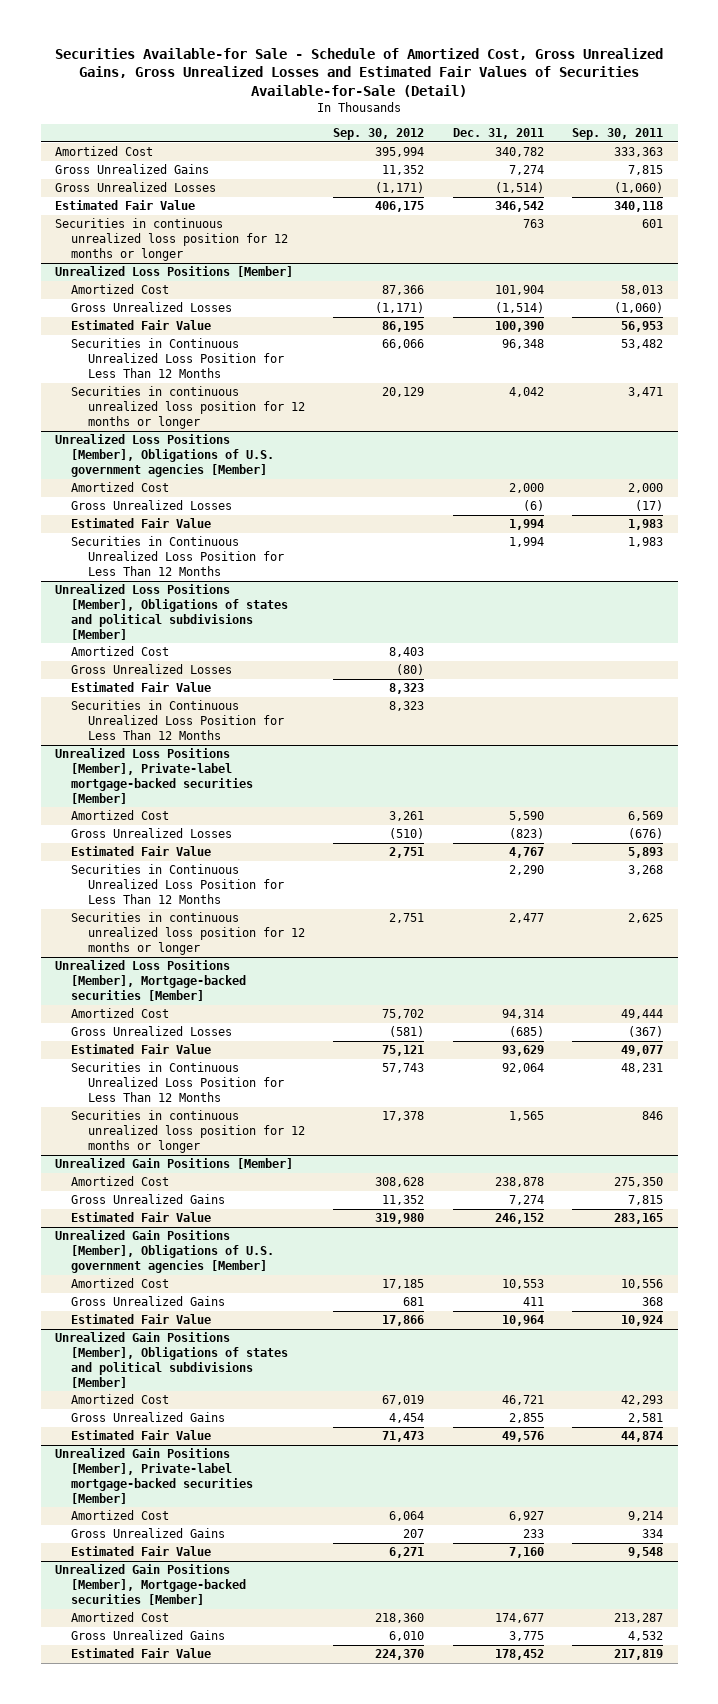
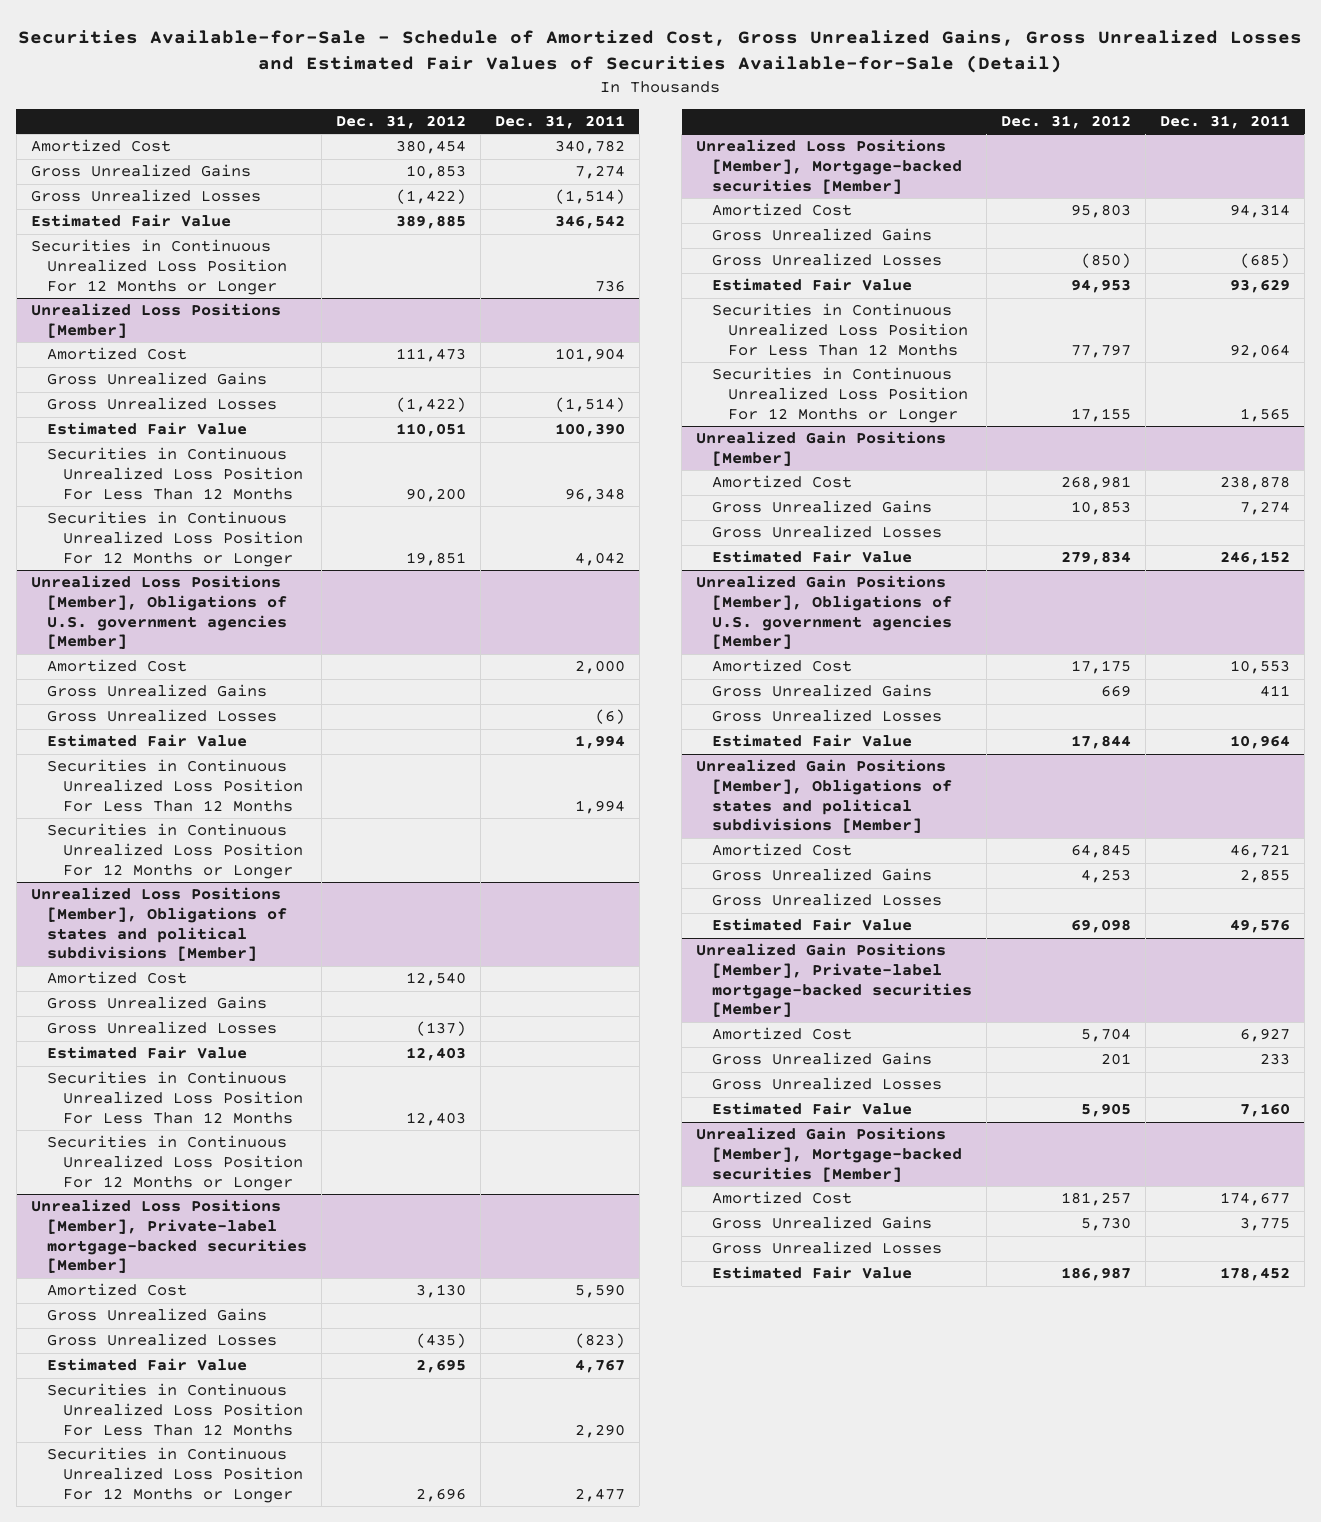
[55,47,664,97] Securities Available-for Sale - Schedule of Amortized Cost, Gross Unrealized Gains, Gross Unrealized Losses and Estimated Fair Values of Securities Available-for-Sale (Detail) -> [18,29,1303,73] Securities Available-for-Sale - Schedule of Amortized Cost, Gross Unrealized Gains, Gross Unrealized Losses and Estimated Fair Values of Securities Available-for-Sale (Detail)
[333,128,425,141] Sep. 30, 2012 -> none
[572,128,664,141] Sep. 30, 2011 -> none
none -> [335,114,466,129] Dec. 31, 2012
[54,218,289,261] Securities in continuous unrealized loss position for 12 months or longer -> [30,239,287,295] Securities in Continuous Unrealized Loss Position For 12 Months or Longer
[522,219,544,229] 763 -> [594,279,625,292] 736
none -> [46,372,267,386] Gross Unrealized Gains
[71,338,285,378] Securities in Continuous Unrealized Loss Position for Less Than 12 Months -> [46,447,303,500] Securities in Continuous Unrealized Loss Position For Less Than 12 Months
[71,386,306,429] Securities in continuous unrealized loss position for 12 months or longer -> [46,511,303,567] Securities in Continuous Unrealized Loss Position For 12 Months or Longer
none -> [46,684,267,698] Gross Unrealized Gains
[71,536,285,576] Securities in Continuous Unrealized Loss Position for Less Than 12 Months -> [46,759,303,812] Securities in Continuous Unrealized Loss Position For Less Than 12 Months
none -> [46,823,303,879] Securities in Continuous Unrealized Loss Position For 12 Months or Longer
none -> [46,996,267,1010] Gross Unrealized Gains
[71,700,285,740] Securities in Continuous Unrealized Loss Position for Less Than 12 Months -> [46,1071,303,1124] Securities in Continuous Unrealized Loss Position For Less Than 12 Months
none -> [46,1135,303,1191] Securities in Continuous Unrealized Loss Position For 12 Months or Longer
none -> [46,1308,267,1322] Gross Unrealized Gains
[71,864,285,904] Securities in Continuous Unrealized Loss Position for Less Than 12 Months -> [46,1383,303,1436] Securities in Continuous Unrealized Loss Position For Less Than 12 Months
[71,912,306,955] Securities in continuous unrealized loss position for 12 months or longer -> [46,1447,303,1503] Securities in Continuous Unrealized Loss Position For 12 Months or Longer
none -> [712,228,933,242] Gross Unrealized Gains
[71,1062,285,1102] Securities in Continuous Unrealized Loss Position for Less Than 12 Months -> [712,303,969,356] Securities in Continuous Unrealized Loss Position For Less Than 12 Months
[71,1110,306,1153] Securities in continuous unrealized loss position for 12 months or longer -> [712,367,969,423] Securities in Continuous Unrealized Loss Position For 12 Months or Longer
none -> [712,525,943,539] Gross Unrealized Losses
none -> [712,709,943,723] Gross Unrealized Losses
none -> [712,893,943,907] Gross Unrealized Losses
none -> [712,1077,943,1091] Gross Unrealized Losses
none -> [712,1241,943,1255] Gross Unrealized Losses

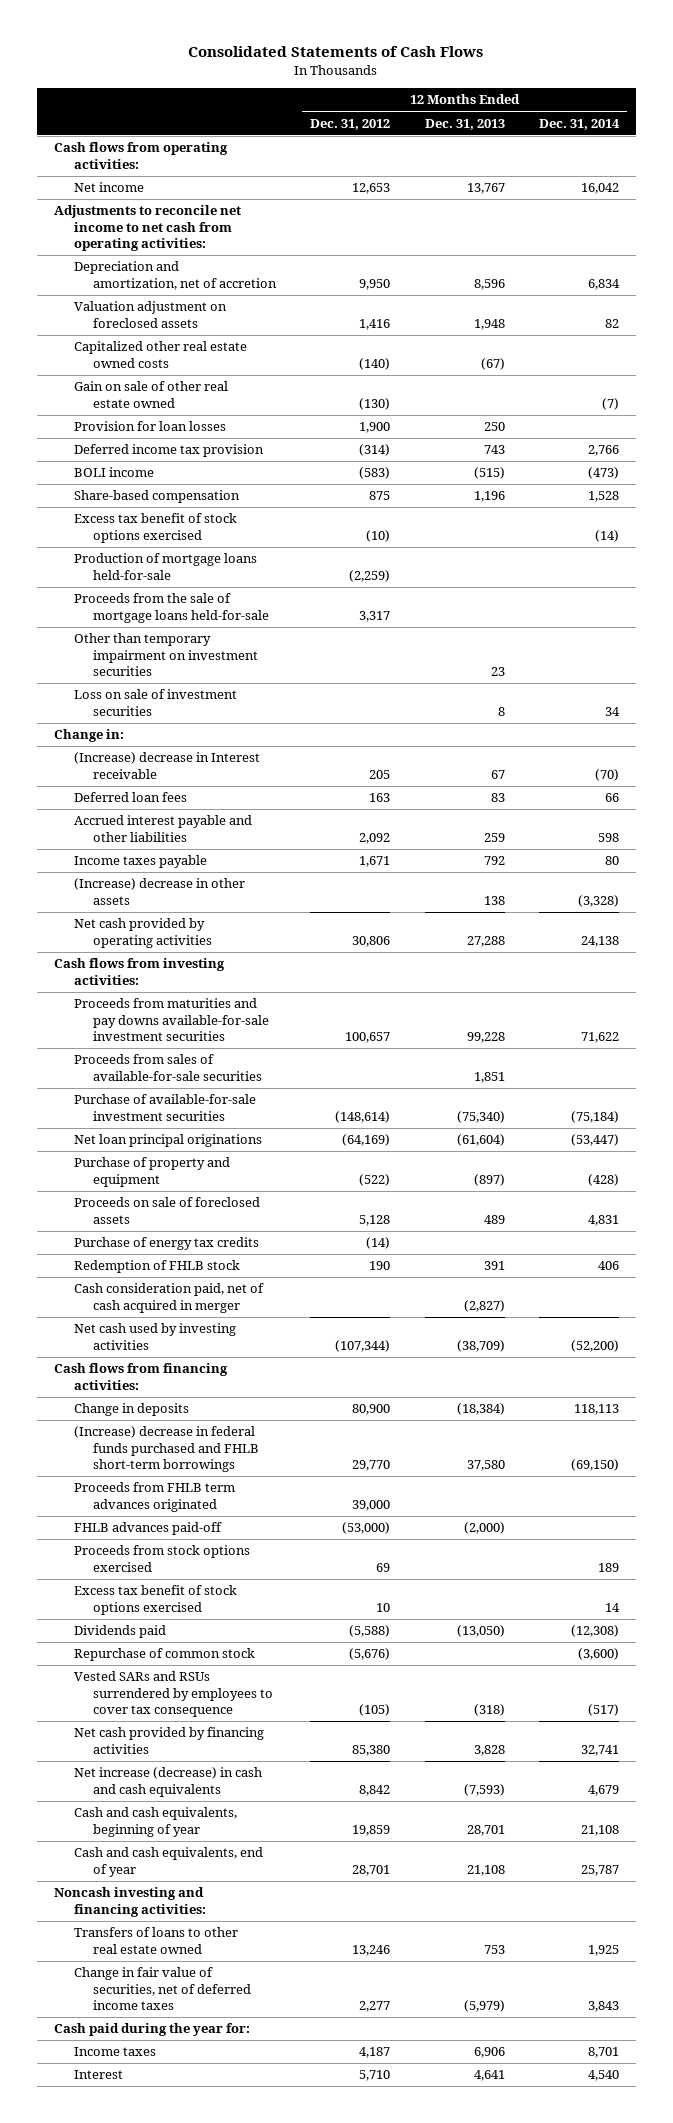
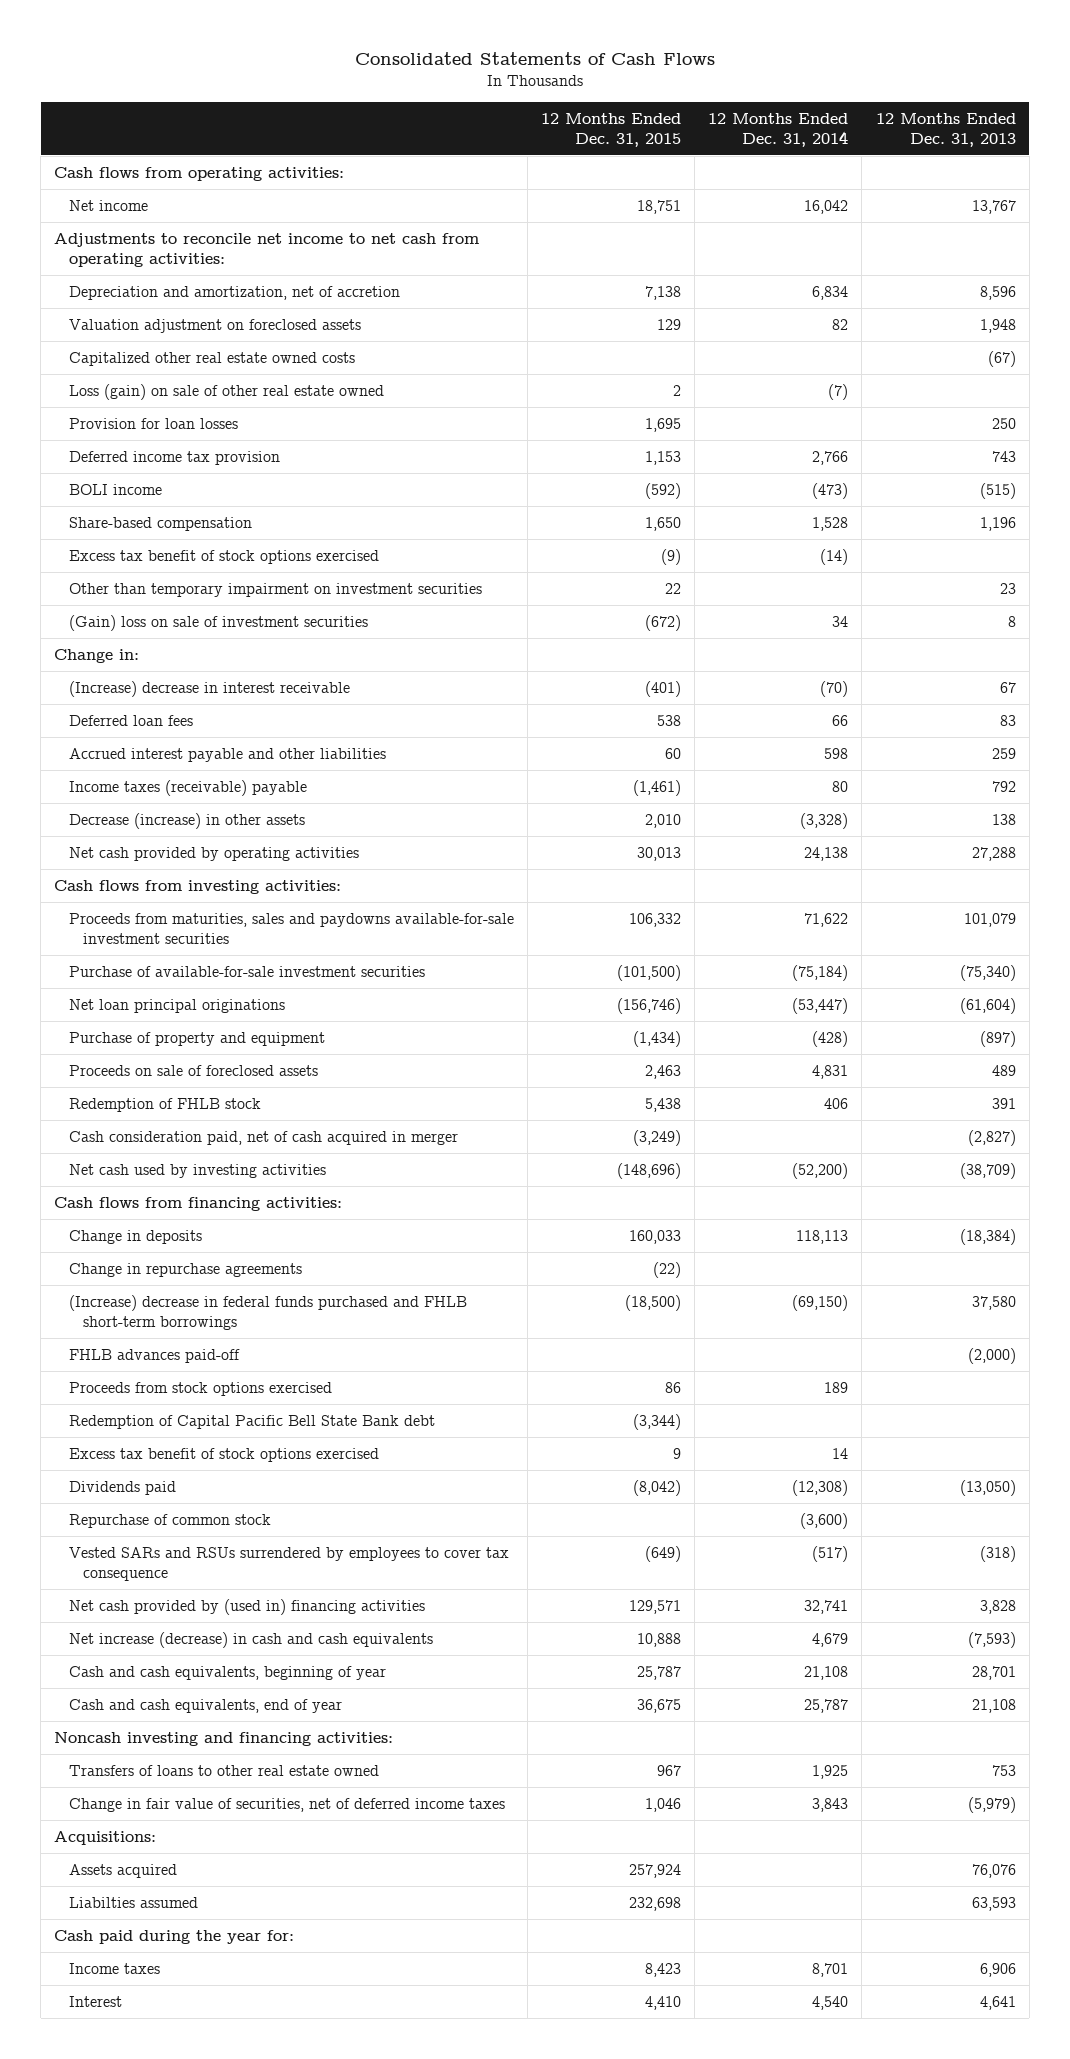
[310,118,391,130] Dec. 31, 2012 -> none
none -> [541,112,682,147] 12 Months Ended Dec. 31, 2015
[73,381,228,408] Gain on sale of other real estate owned -> [68,383,384,400] Loss (gain) on sale of other real estate owned
[73,553,257,580] Production of mortgage loans held-for-sale -> none
[73,593,270,623] Proceeds from the sale of mortgage loans held-for-sale -> none
[73,689,237,716] Loss on sale of investment securities -> [68,614,368,631] (Gain) loss on sale of investment securities
[73,752,260,779] (Increase) decrease in Interest receivable -> [68,680,350,697] (Increase) decrease in interest receivable
[73,855,207,869] Income taxes payable -> [68,779,307,796] Income taxes (receivable) payable
[73,878,245,905] (Increase) decrease in other assets -> [68,812,305,829] Decrease (increase) in other assets
[73,1054,263,1081] Proceeds from sales of available-for-sale securities -> none
[73,998,270,1042] Proceeds from maturities and pay downs available-for-sale investment securities -> [68,912,514,945] Proceeds from maturities, sales and paydowns available-for-sale investment securities
[466,1032,505,1044] 99,228 -> [963,912,1016,927] 101,079
[73,1237,259,1251] Purchase of energy tax credits -> none
none -> [68,1262,302,1277] Change in repurchase agreements
[73,1482,235,1512] Proceeds from FHLB term advances originated -> none
none -> [68,1414,435,1429] Redemption of Capital Pacific Bell State Bank debt
[73,1727,264,1754] Net cash provided by financing activities -> [68,1598,425,1615] Net cash provided by (used in) financing activities
none -> [54,1830,157,1845] Acquisitions:
none -> [68,1863,177,1878] Assets acquired
none -> [68,1896,198,1908] Liabilties assumed

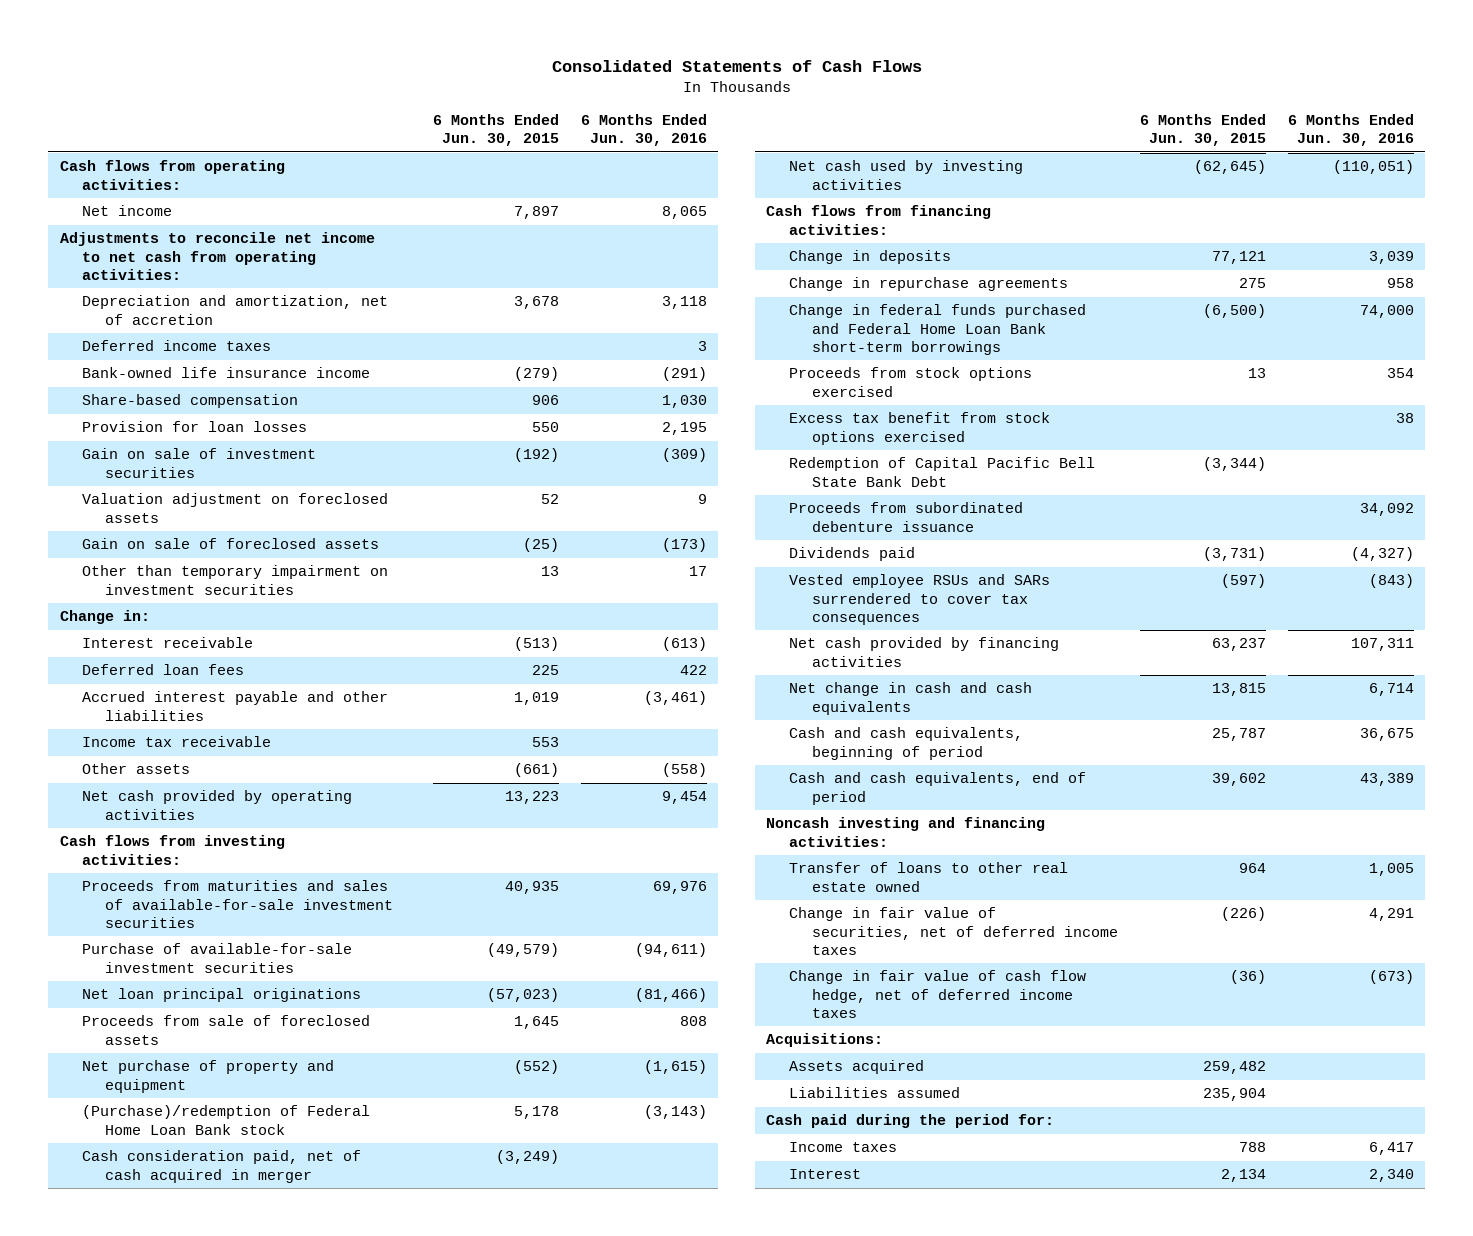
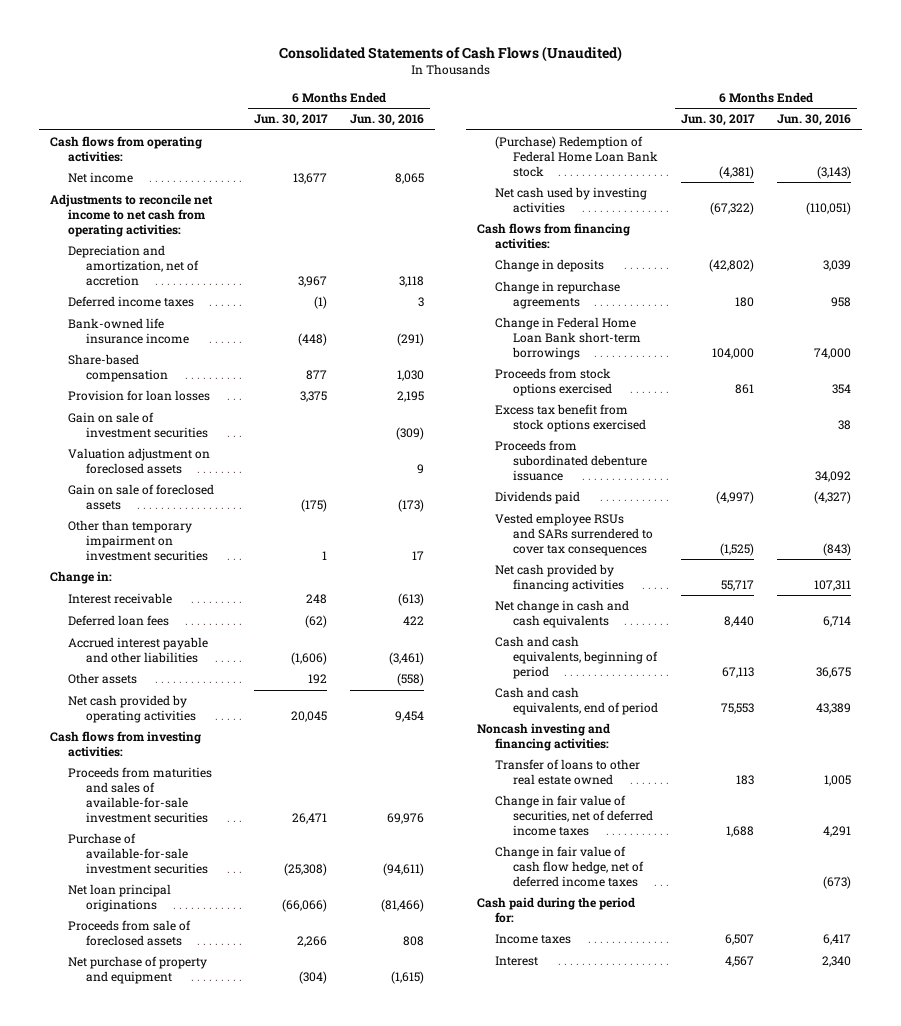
[551,59,922,72] Consolidated Statements of Cash Flows -> [278,45,622,62] Consolidated Statements of Cash Flows (Unaudited)
[432,114,559,147] 6 Months Ended Jun. 30, 2015 -> none
none -> [253,114,328,127] Jun. 30, 2017
[82,736,272,748] Income tax receivable -> none
[82,1150,362,1183] Cash consideration paid, net of cash acquired in merger -> none
[82,1105,371,1135] (Purchase)/redemption of Federal Home Loan Bank stock -> [495,136,658,177] (Purchase) Redemption of Federal Home Loan Bank stock
[788,304,1086,355] Change in federal funds purchased and Federal Home Loan Bank short-term borrowings -> [495,317,641,360] Change in Federal Home Loan Bank short-term borrowings
[788,457,1095,487] Redemption of Capital Pacific Bell State Bank Debt -> none
[766,1033,884,1048] Acquisitions: -> none
[788,1060,924,1075] Assets acquired -> none
[788,1087,960,1099] Liabilities assumed -> none

